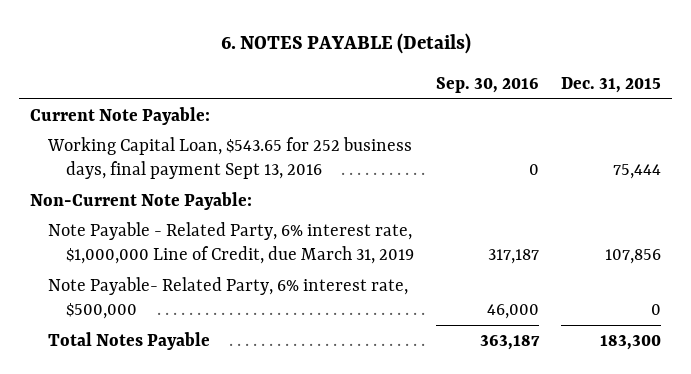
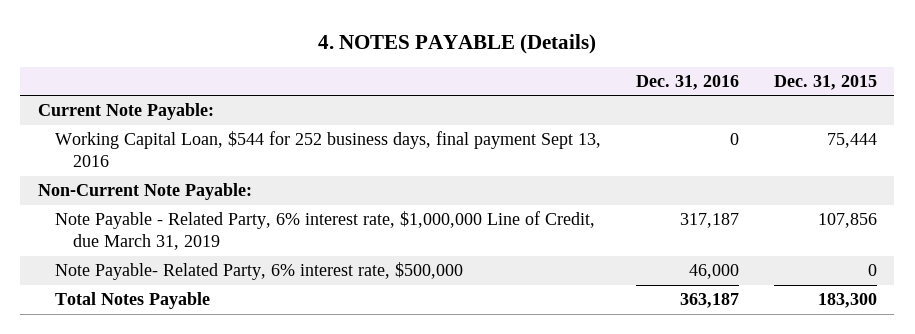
[220,33,471,55] 6. NOTES PAYABLE (Details) -> [318,33,597,54] 4. NOTES PAYABLE (Details)
[436,76,540,93] Sep. 30, 2016 -> none
none -> [636,74,740,90] Dec. 31, 2016
[47,136,413,180] Working Capital Loan, $543.65 for 252 business days, final payment Sept 13, 2016 -> [55,131,602,168] Working Capital Loan, $544 for 252 business days, final payment Sept 13, 2016

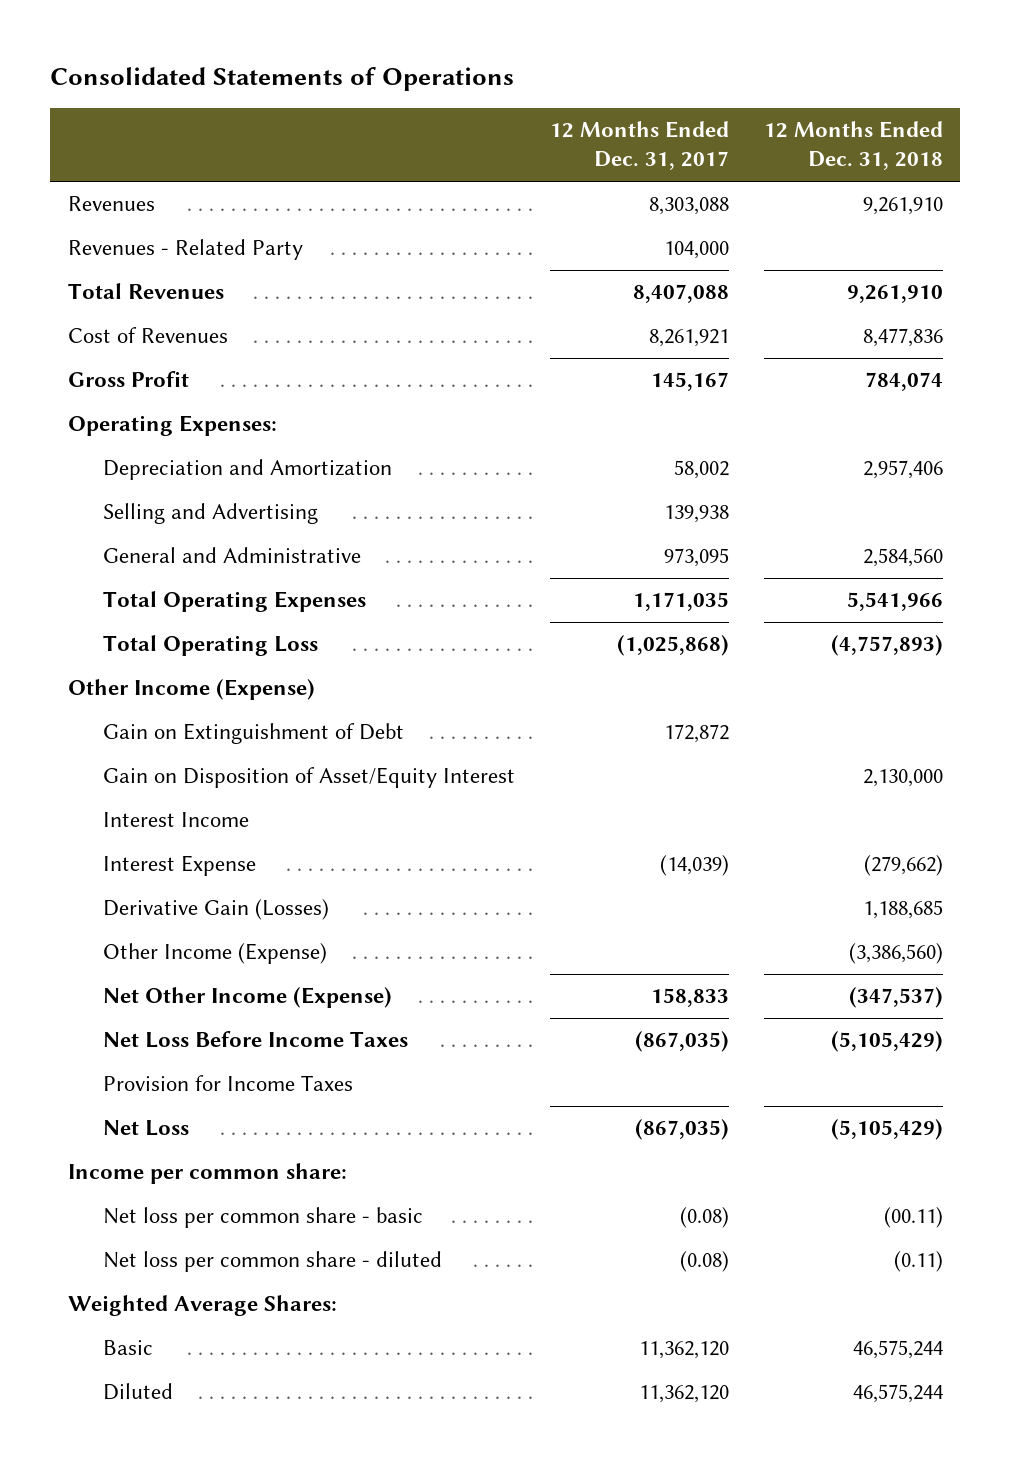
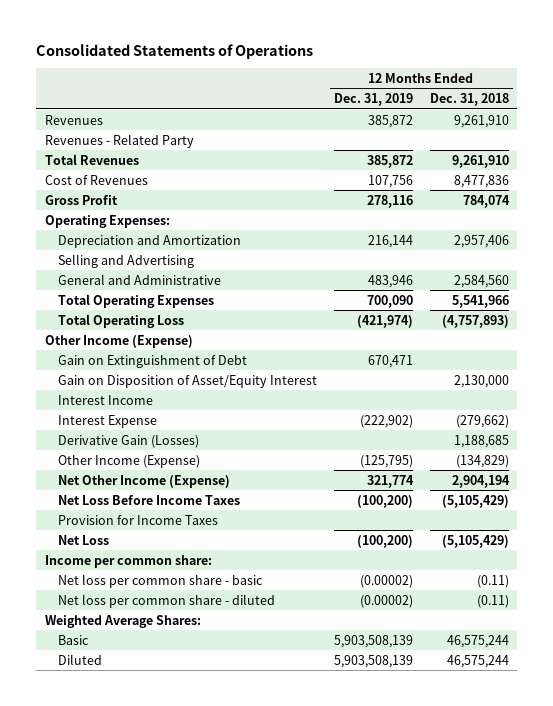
[550,121,730,171] 12 Months Ended Dec. 31, 2017 -> none
none -> [333,93,413,107] Dec. 31, 2019
[849,943,944,965] (3,386,560) -> [455,454,509,468] (134,829)
[849,987,944,1009] (347,537) -> [451,474,510,488] 2,904,194
[884,1207,944,1229] (00.11) -> [476,574,509,588] (0.11)

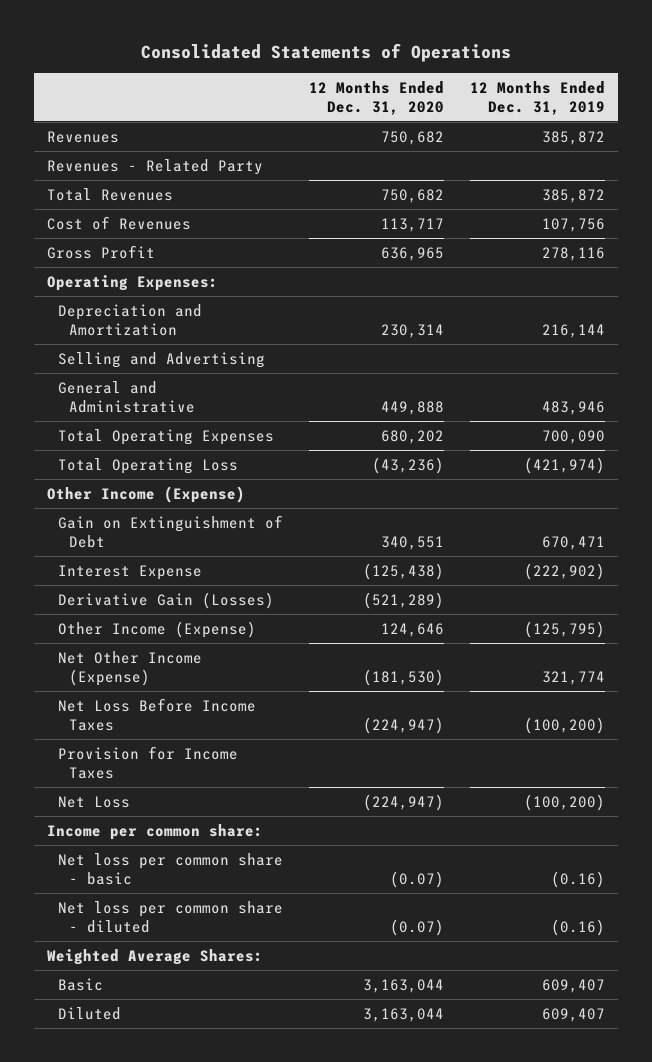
[429,93,509,107] Dec. 31, 2018 -> none
none -> [309,80,445,115] 12 Months Ended Dec. 31, 2020
[57,374,317,388] Gain on Disposition of Asset/Equity Interest -> none
[57,394,153,405] Interest Income -> none
[359,574,413,588] (0.00002) -> [551,870,606,888] (0.16)
[359,594,413,608] (0.00002) -> [551,918,606,936] (0.16)
[333,634,413,648] 5,903,508,139 -> [542,978,606,993] 609,407
[333,654,413,668] 5,903,508,139 -> [542,1007,606,1022] 609,407

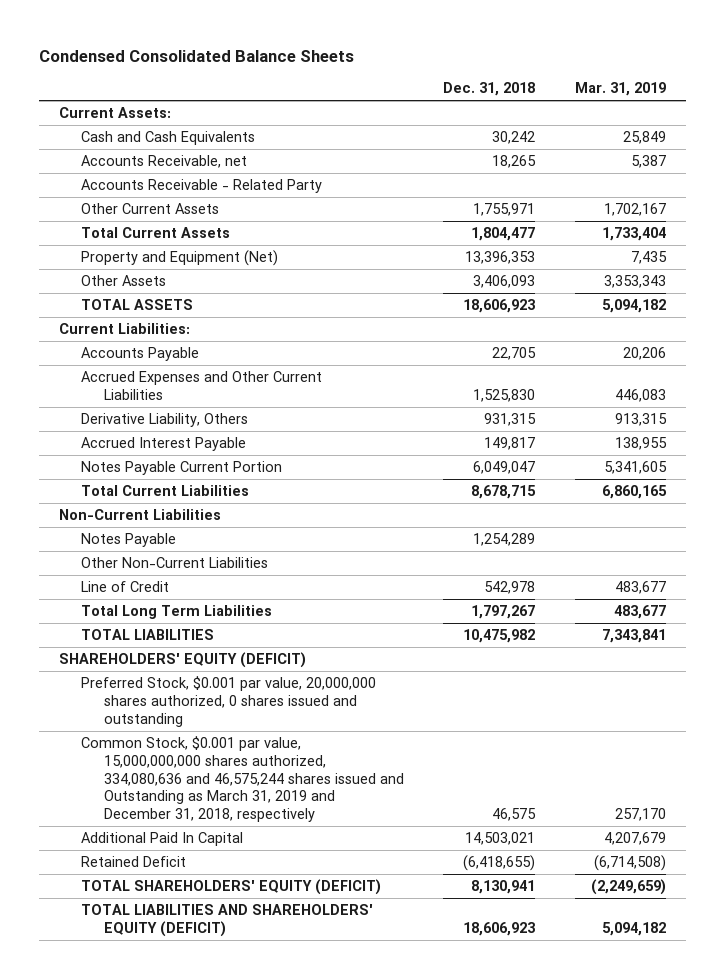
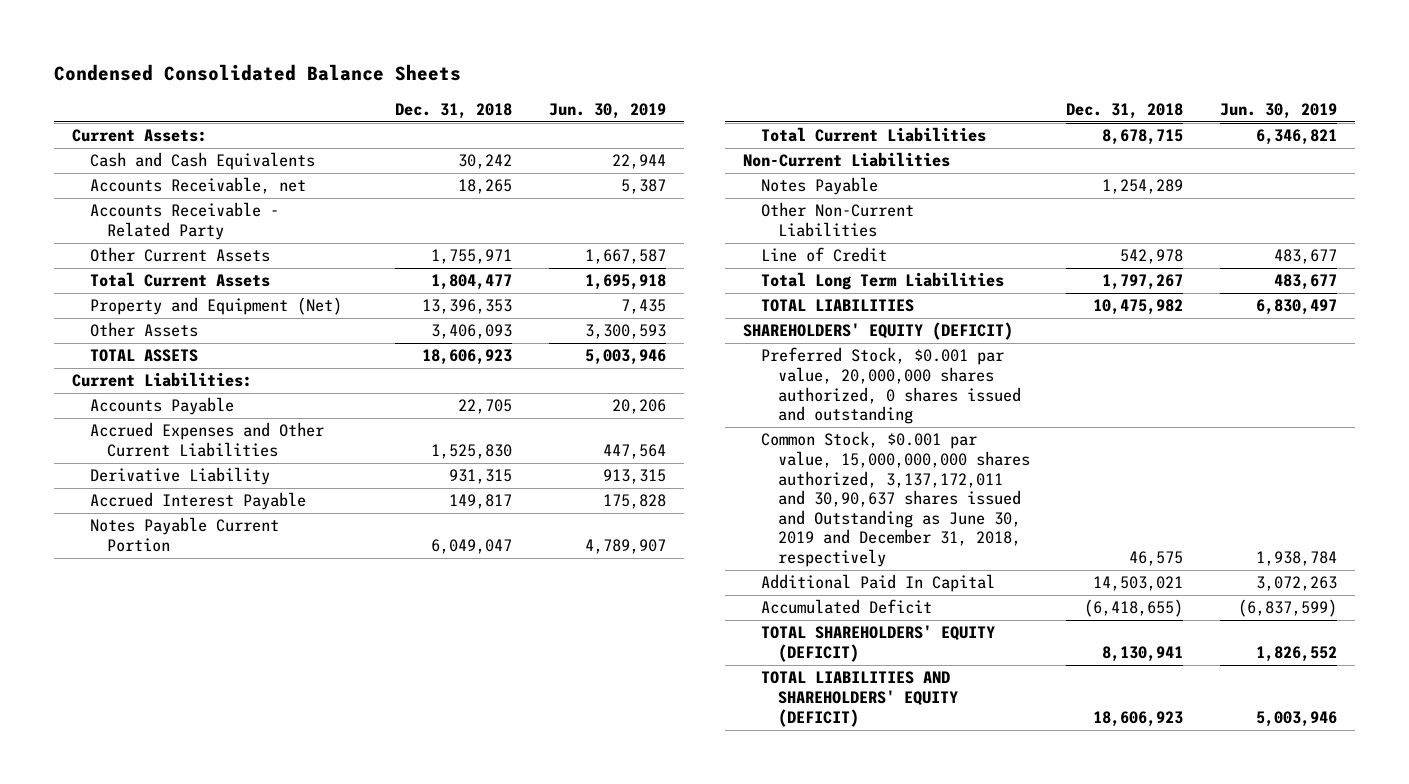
[574,82,666,97] Mar. 31, 2019 -> none
none -> [548,102,666,119] Jun. 30, 2019
[81,413,249,428] Derivative Liability, Others -> [89,467,270,486] Derivative Liability
[81,736,404,823] Common Stock, $0.001 par value, 15,000,000,000 shares authorized, 334,080,636 and 46,575,244 shares issued and Outstanding as March 31, 2019 and December 31, 2018, respectively -> [760,431,1031,568] Common Stock, $0.001 par value, 15,000,000,000 shares authorized, 3,137,172,011 and 30,90,637 shares issued and Outstanding as June 30, 2019 and December 31, 2018, respectively
[81,856,187,868] Retained Deficit -> [760,599,932,615] Accumulated Deficit

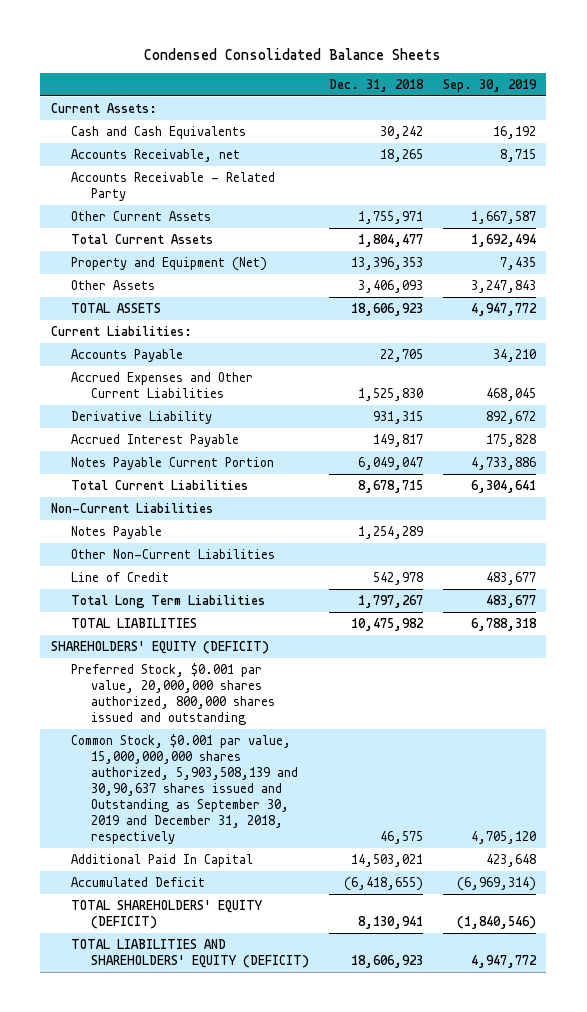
[548,102,666,119] Jun. 30, 2019 -> none
none -> [443,78,538,92] Sep. 30, 2019
[760,347,1022,425] Preferred Stock, $0.001 par value, 20,000,000 shares authorized, 0 shares issued and outstanding -> [70,662,275,725] Preferred Stock, $0.001 par value, 20,000,000 shares authorized, 800,000 shares issued and outstanding
[760,431,1031,568] Common Stock, $0.001 par value, 15,000,000,000 shares authorized, 3,137,172,011 and 30,90,637 shares issued and Outstanding as June 30, 2019 and December 31, 2018, respectively -> [70,733,298,844] Common Stock, $0.001 par value, 15,000,000,000 shares authorized, 5,903,508,139 and 30,90,637 shares issued and Outstanding as September 30, 2019 and December 31, 2018, respectively

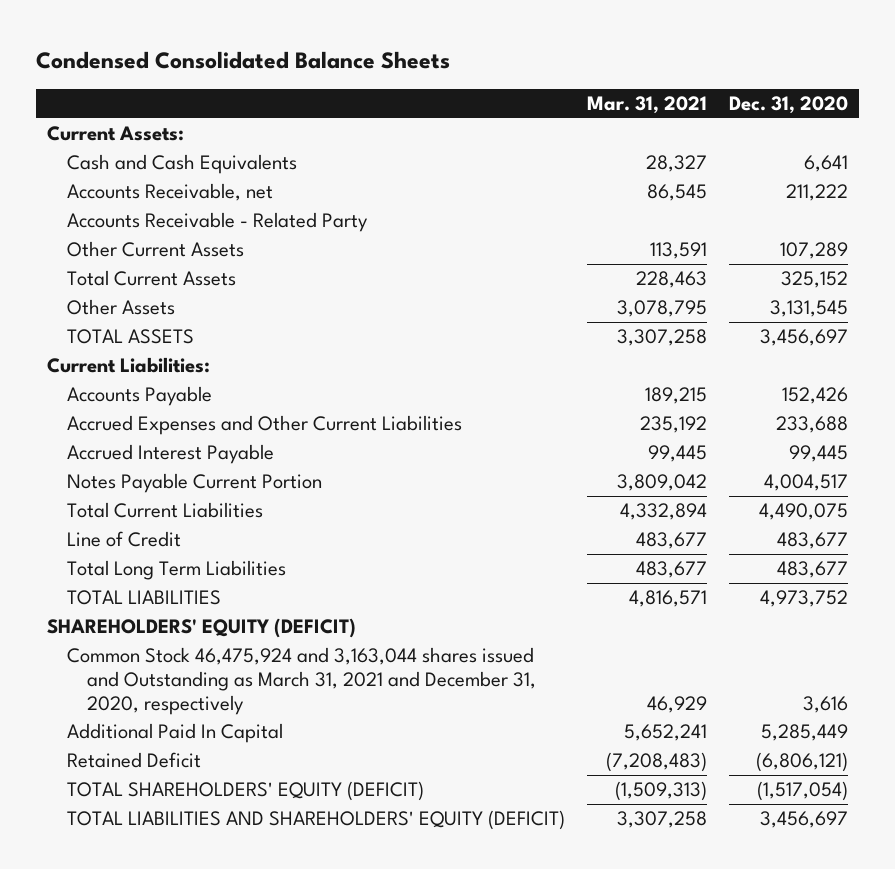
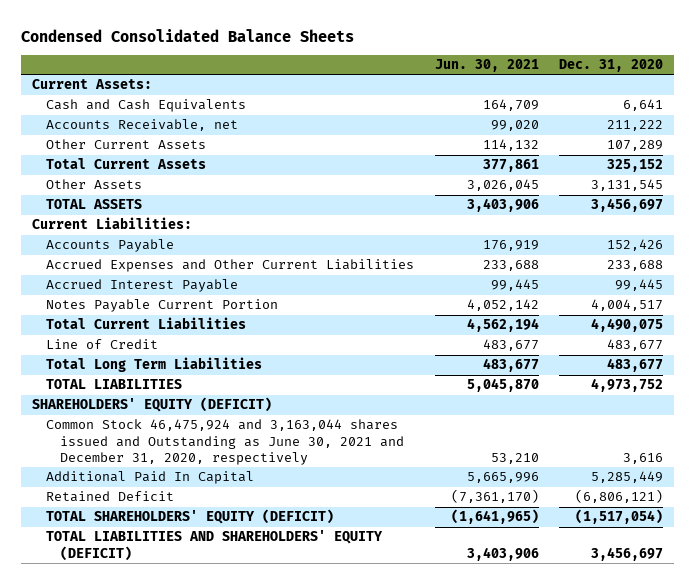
[587,95,708,114] Mar. 31, 2021 -> none
none -> [434,59,539,73] Jun. 30, 2021
[67,212,369,233] Accounts Receivable - Related Party -> none
[67,647,537,715] Common Stock 46,475,924 and 3,163,044 shares issued and Outstanding as March 31, 2021 and December 31, 2020, respectively -> [46,419,405,465] Common Stock 46,475,924 and 3,163,044 shares issued and Outstanding as June 30, 2021 and December 31, 2020, respectively

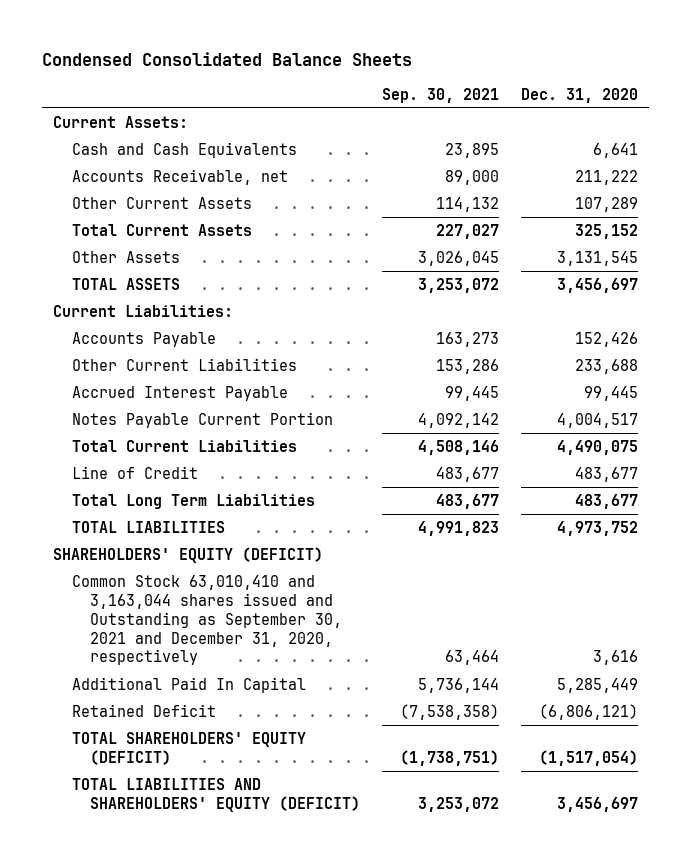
[434,59,539,73] Jun. 30, 2021 -> none
none -> [381,87,499,103] Sep. 30, 2021
[46,259,415,273] Accrued Expenses and Other Current Liabilities -> [71,358,297,372] Other Current Liabilities
[46,419,405,465] Common Stock 46,475,924 and 3,163,044 shares issued and Outstanding as June 30, 2021 and December 31, 2020, respectively -> [71,575,342,666] Common Stock 63,010,410 and 3,163,044 shares issued and Outstanding as September 30, 2021 and December 31, 2020, respectively

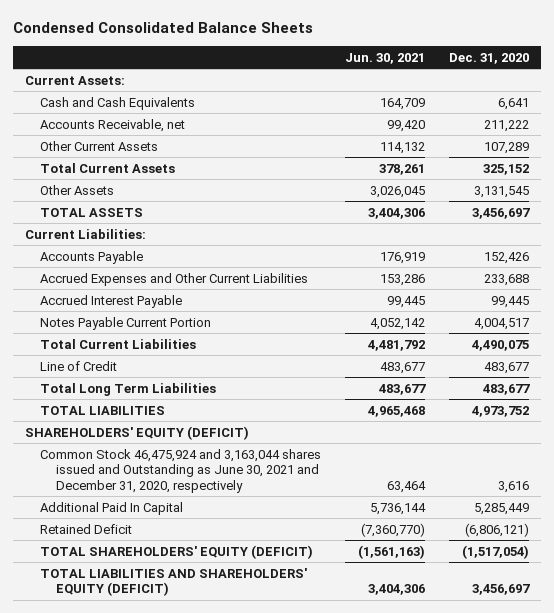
[381,87,499,103] Sep. 30, 2021 -> none
none -> [345,52,426,64] Jun. 30, 2021
[71,358,297,372] Other Current Liabilities -> [40,272,309,286] Accrued Expenses and Other Current Liabilities
[71,575,342,666] Common Stock 63,010,410 and 3,163,044 shares issued and Outstanding as September 30, 2021 and December 31, 2020, respectively -> [40,448,322,493] Common Stock 46,475,924 and 3,163,044 shares issued and Outstanding as June 30, 2021 and December 31, 2020, respectively

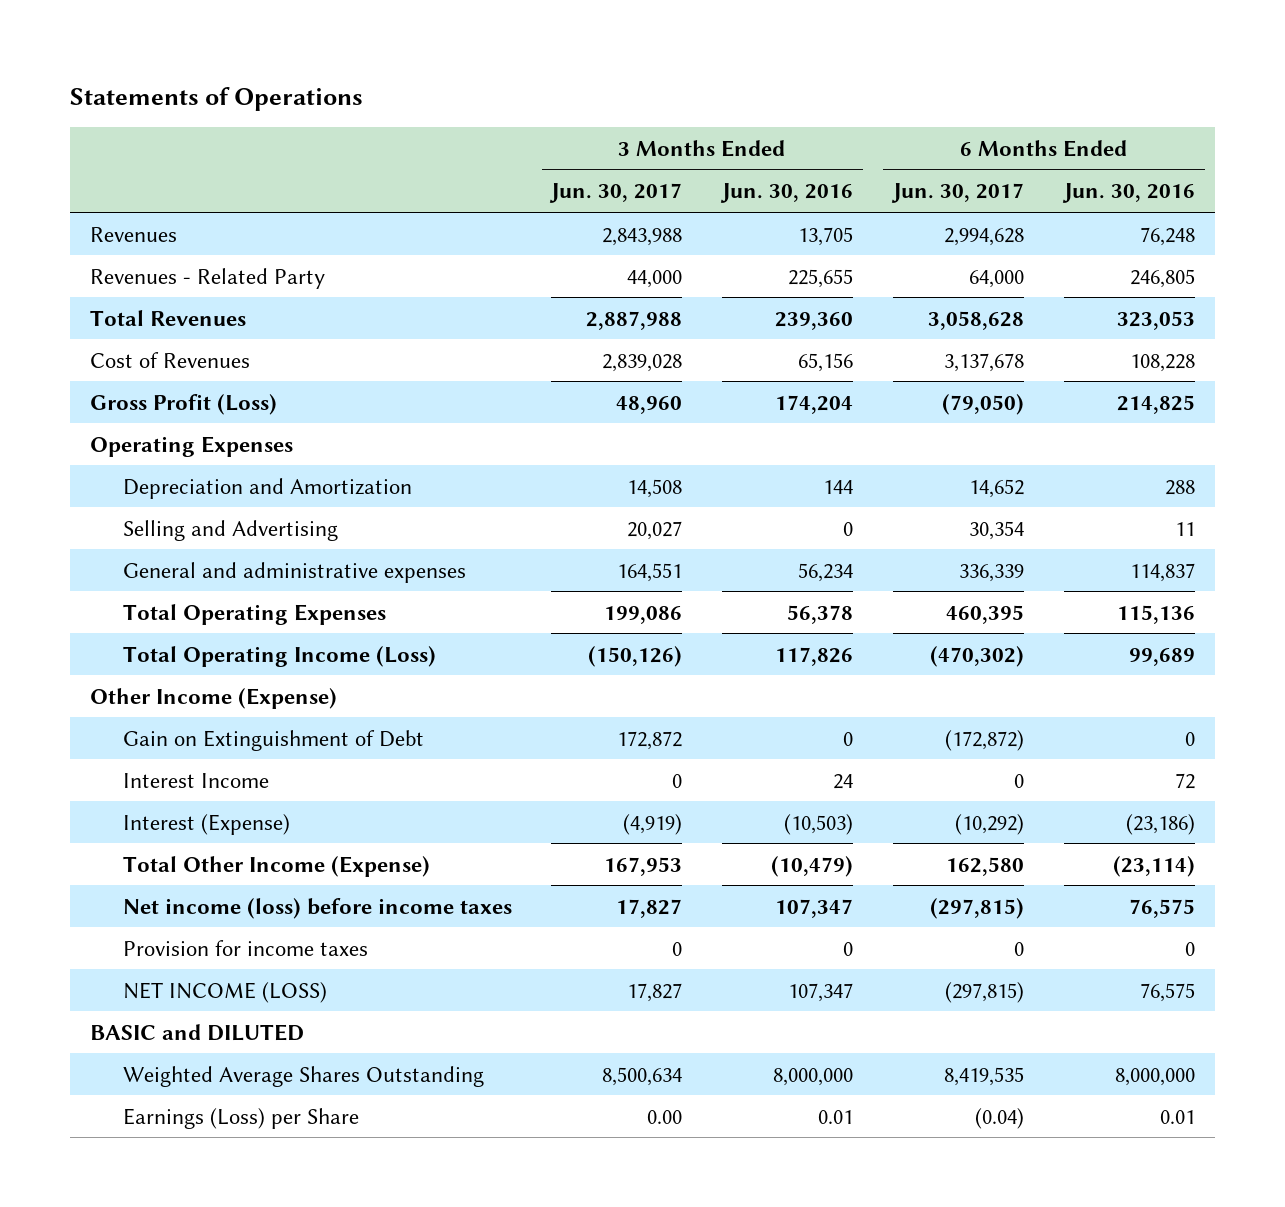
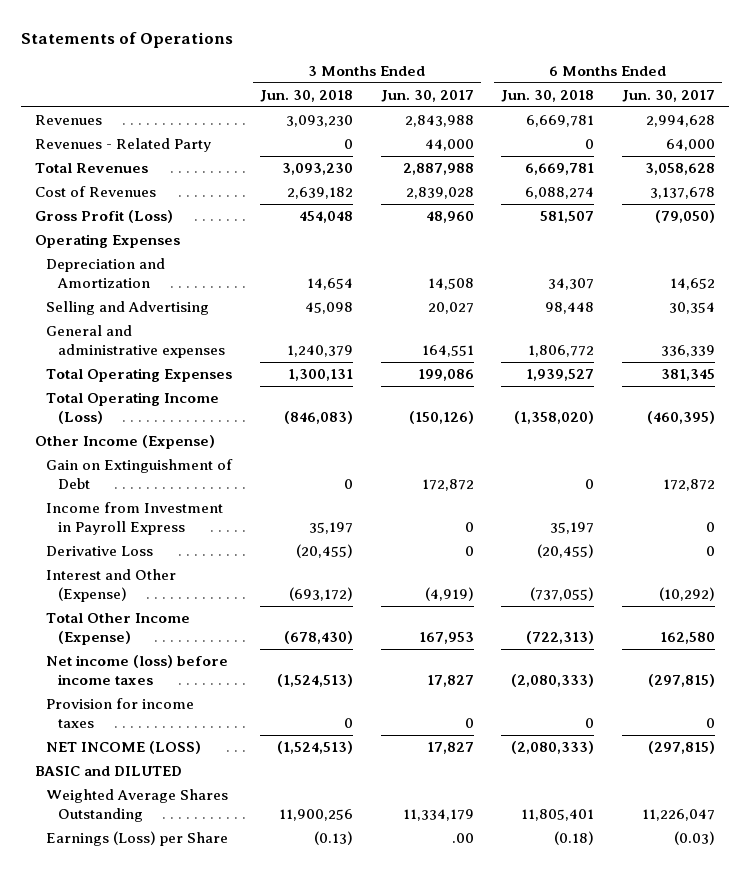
[720,183,854,204] Jun. 30, 2016 -> none
[1061,183,1195,204] Jun. 30, 2016 -> none
none -> [260,89,354,102] Jun. 30, 2018
none -> [501,89,595,102] Jun. 30, 2018
[945,604,1024,624] 460,395 -> [660,369,715,382] 381,345
[929,645,1024,667] (470,302) -> [646,411,715,425] (460,395)
[122,772,269,788] Interest Income -> none
[944,729,1024,751] (172,872) -> [662,479,715,492] 172,872
none -> [46,502,224,536] Income from Investment in Payroll Express
none -> [46,546,154,557] Derivative Loss
[122,813,290,835] Interest (Expense) -> [46,569,177,603] Interest and Other (Expense)
[602,1066,683,1086] 8,500,634 -> [402,809,474,822] 11,334,179
[943,1066,1024,1086] 8,419,535 -> [641,809,715,822] 11,226,047
[647,1109,683,1124] 0.00 -> [451,833,474,844] .00
[974,1107,1024,1129] (0.04) -> [673,831,715,846] (0.03)

